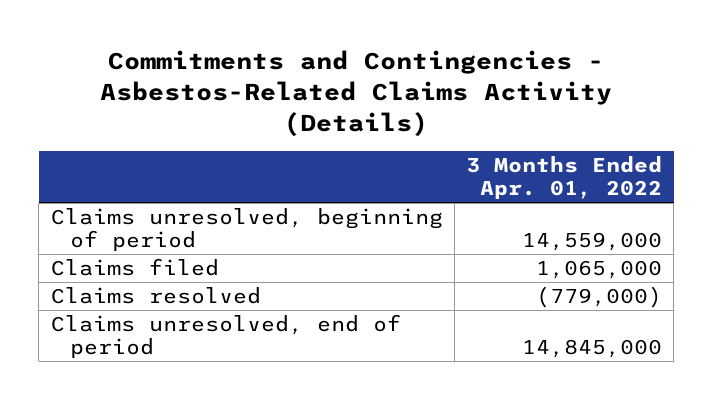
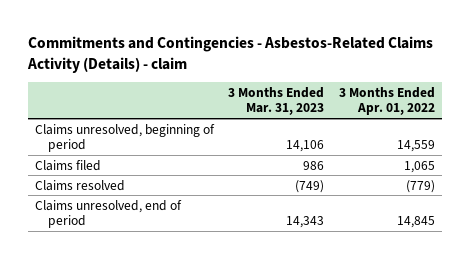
[100,50,613,137] Commitments and Contingencies - Asbestos-Related Claims Activity (Details) -> [26,36,433,74] Commitments and Contingencies - Asbestos-Related Claims Activity (Details) - claim
none -> [228,86,325,116] 3 Months Ended Mar. 31, 2023
[522,232,663,252] 14,559,000 -> [396,139,435,152] 14,559
[536,259,663,279] 1,065,000 -> [403,160,435,173] 1,065
[536,285,663,308] (779,000) -> [405,179,435,193] (779)
[522,339,663,359] 14,845,000 -> [396,215,435,228] 14,845

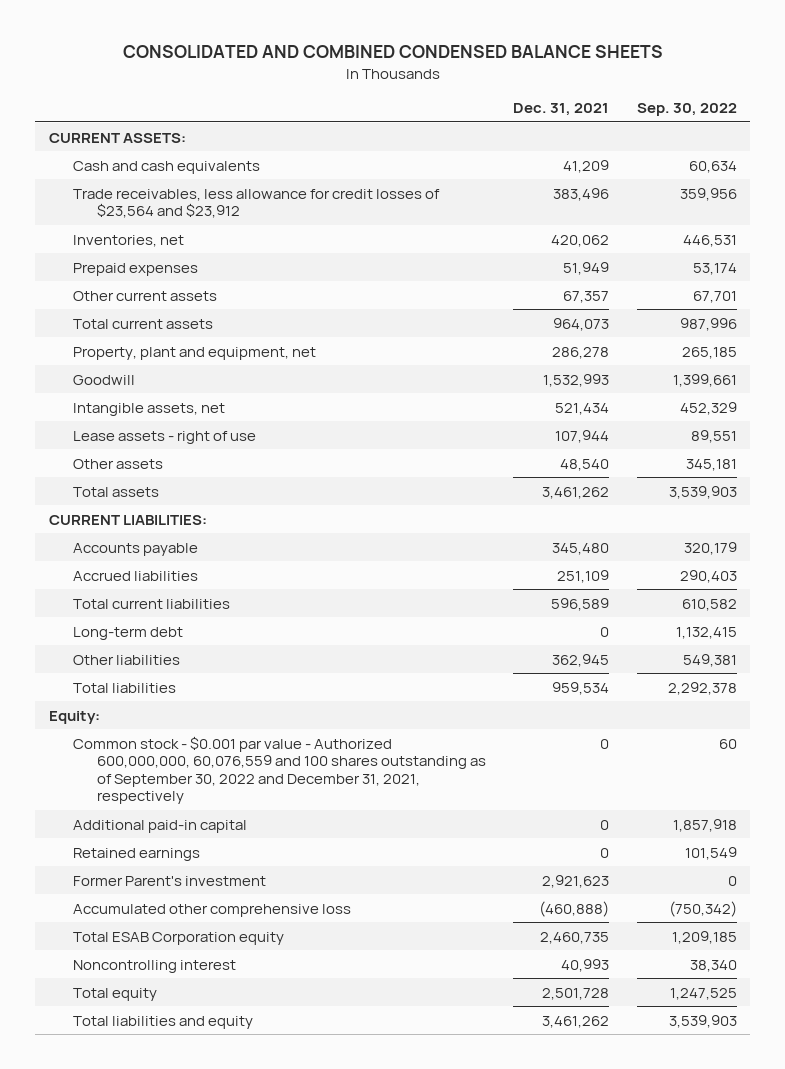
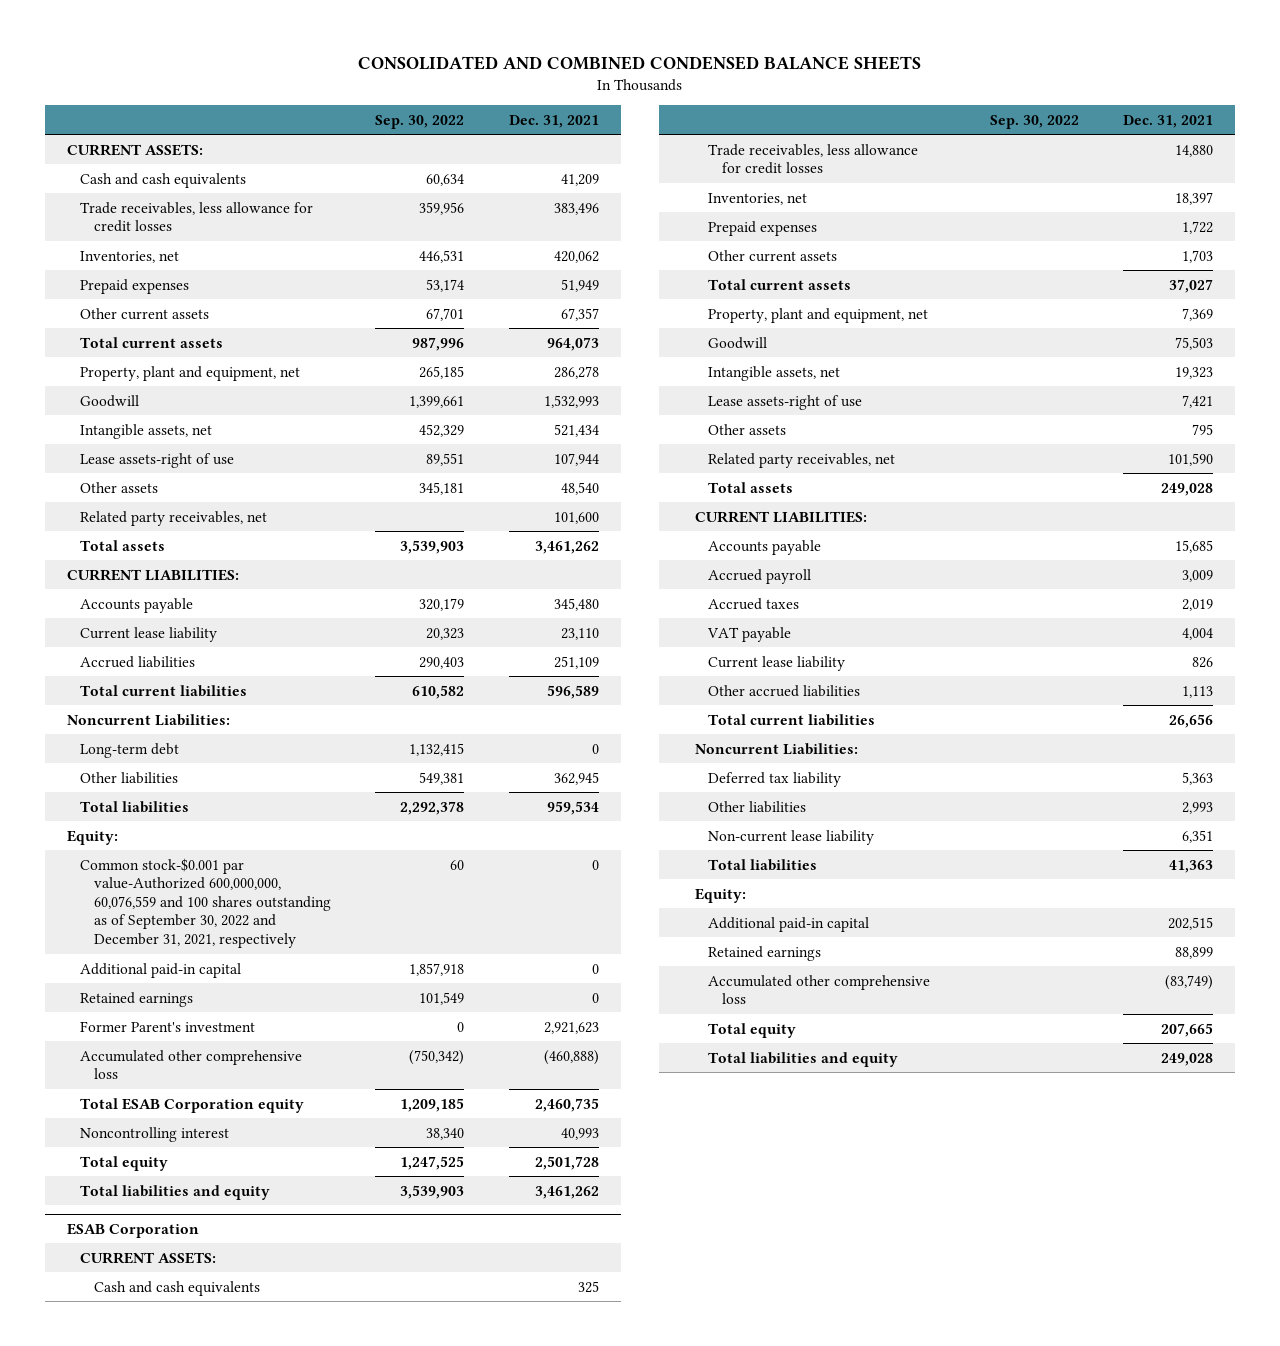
[72,188,440,219] Trade receivables, less allowance for credit losses of $23,564 and $23,912 -> [80,201,314,233] Trade receivables, less allowance for credit losses
[72,430,256,444] Lease assets - right of use -> [80,452,235,468] Lease assets-right of use
none -> [80,510,268,526] Related party receivables, net
none -> [80,626,218,642] Current lease liability
none -> [67,713,231,726] Noncurrent Liabilities:
[72,735,486,804] Common stock - $0.001 par value - Authorized 600,000,000, 60,076,559 and 100 shares outstanding as of September 30, 2022 and December 31, 2021, respectively -> [80,857,331,949] Common stock-$0.001 par value-Authorized 600,000,000, 60,076,559 and 100 shares outstanding as of September 30, 2022 and December 31, 2021, respectively
none -> [67,1222,200,1238] ESAB Corporation
none -> [80,1251,217,1264] CURRENT ASSETS:
none -> [93,1280,260,1296] Cash and cash equivalents
none -> [708,143,919,175] Trade receivables, less allowance for credit losses
none -> [708,192,808,205] Inventories, net
none -> [708,220,818,236] Prepaid expenses
none -> [708,249,838,262] Other current assets
none -> [708,278,852,290] Total current assets
none -> [708,307,929,323] Property, plant and equipment, net
none -> [708,336,768,349] Goodwill
none -> [708,365,841,381] Intangible assets, net
none -> [708,394,863,410] Lease assets-right of use
none -> [708,423,787,435] Other assets
none -> [708,452,896,468] Related party receivables, net
none -> [708,481,794,493] Total assets
none -> [694,510,867,523] CURRENT LIABILITIES:
none -> [708,539,822,555] Accounts payable
none -> [708,568,812,584] Accrued payroll
none -> [708,597,800,610] Accrued taxes
none -> [707,626,792,642] VAT payable
none -> [708,655,846,671] Current lease liability
none -> [708,684,861,697] Other accrued liabilities
none -> [708,713,876,726] Total current liabilities
none -> [694,742,858,755] Noncurrent Liabilities:
none -> [708,771,842,787] Deferred tax liability
none -> [708,800,807,813] Other liabilities
none -> [708,829,875,845] Non-current lease liability
none -> [708,858,818,871] Total liabilities
none -> [694,887,746,903] Equity:
none -> [708,916,870,932] Additional paid-in capital
none -> [708,945,822,961] Retained earnings
none -> [708,974,931,1005] Accumulated other comprehensive loss
none -> [708,1022,797,1038] Total equity
none -> [708,1051,899,1067] Total liabilities and equity

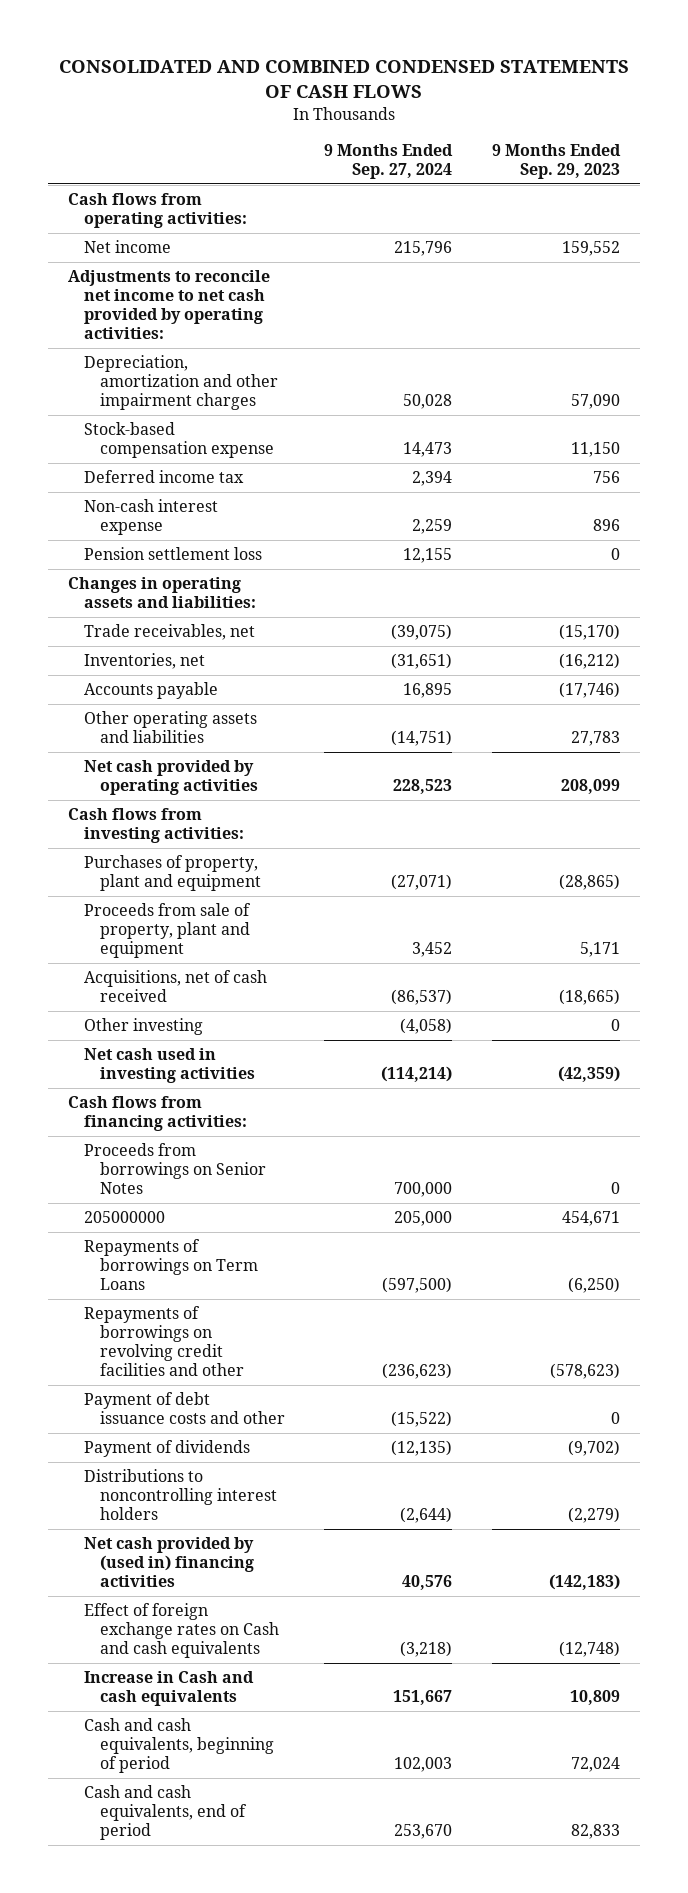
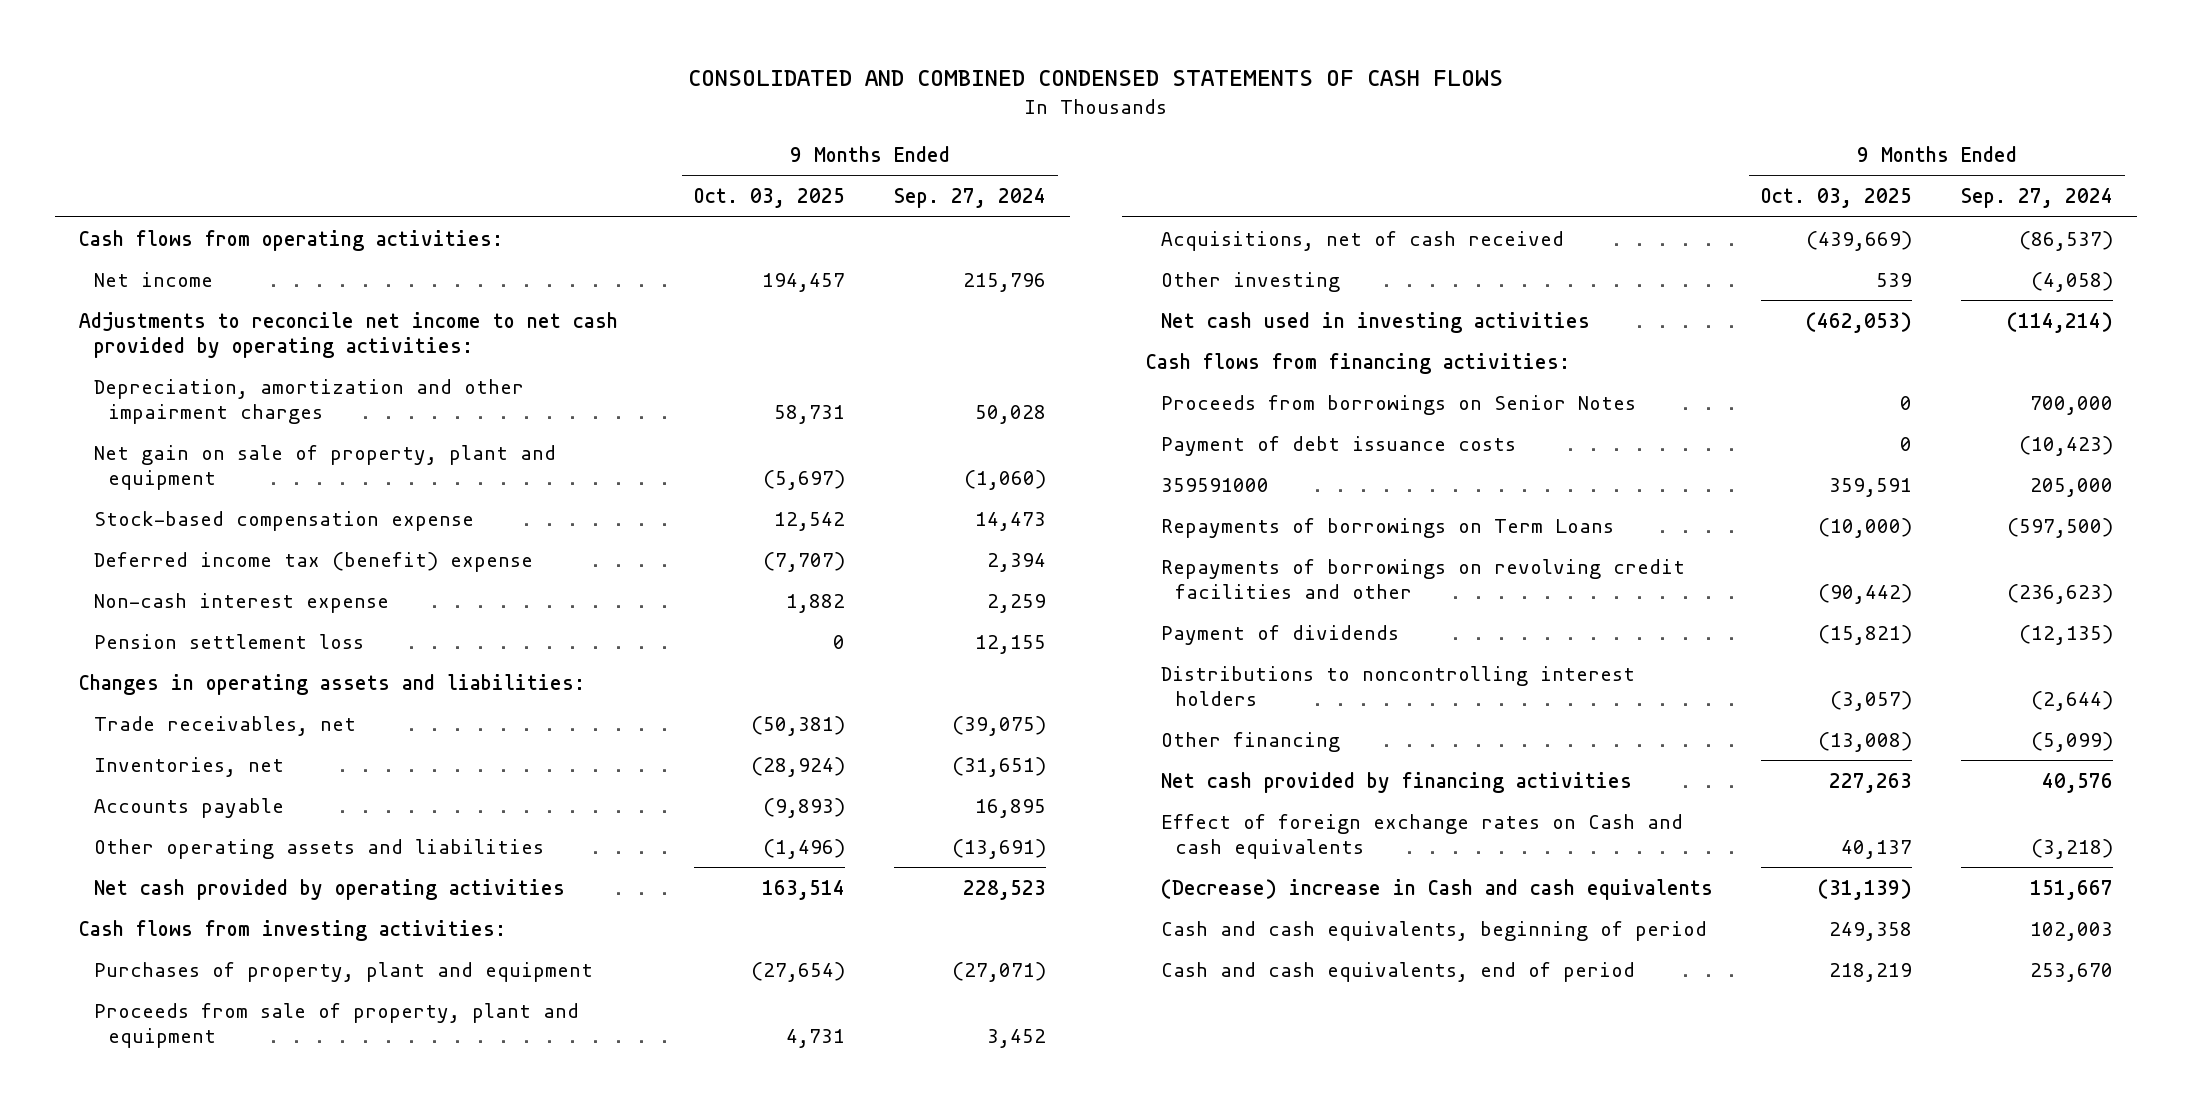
[491,143,621,179] 9 Months Ended Sep. 29, 2023 -> none
none -> [694,188,846,209] Oct. 03, 2025
none -> [93,444,556,490] Net gain on sale of property, plant and equipment
[83,470,244,484] Deferred income tax -> [93,551,533,572] Deferred income tax (benefit) expense
[391,730,453,747] (14,751) -> [951,838,1046,859] (13,691)
none -> [1160,435,1516,456] Payment of debt issuance costs
[83,1211,165,1224] 205000000 -> [1160,477,1269,492] 359591000
[83,1392,285,1425] Payment of debt issuance costs and other -> none
none -> [1160,731,1340,752] Other financing
[83,1537,254,1588] Net cash provided by (used in) financing activities -> [1160,771,1632,793] Net cash provided by financing activities
[83,1671,254,1707] Increase in Cash and cash equivalents -> [1160,878,1713,900] (Decrease) increase in Cash and cash equivalents

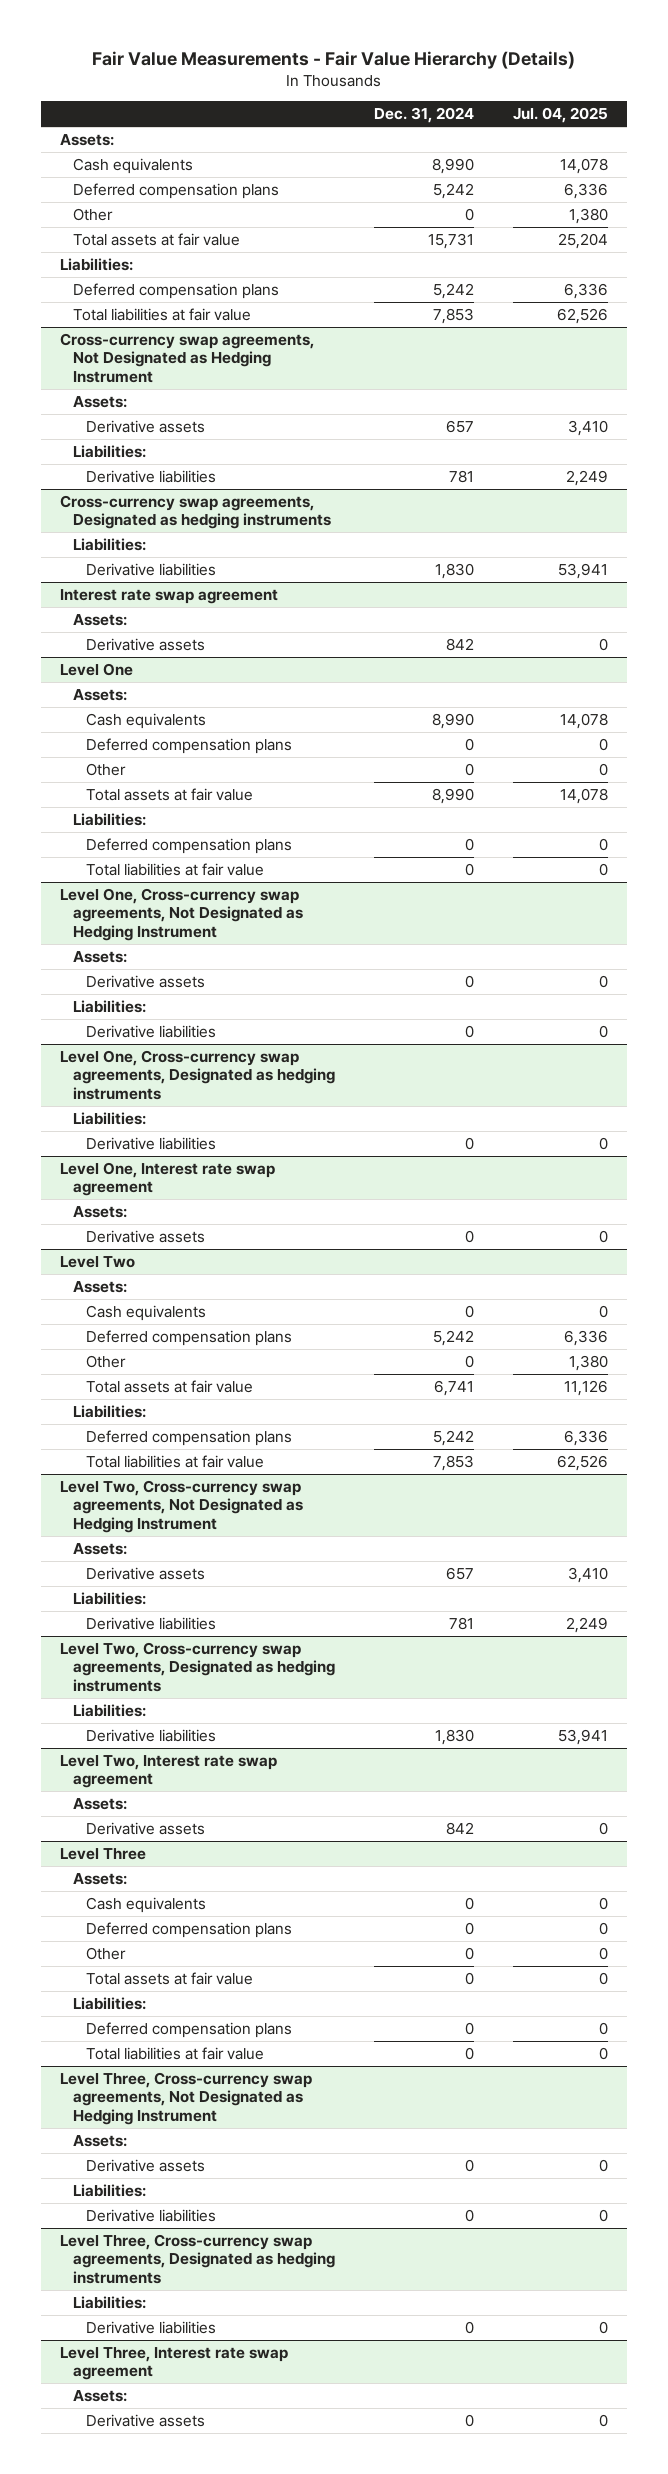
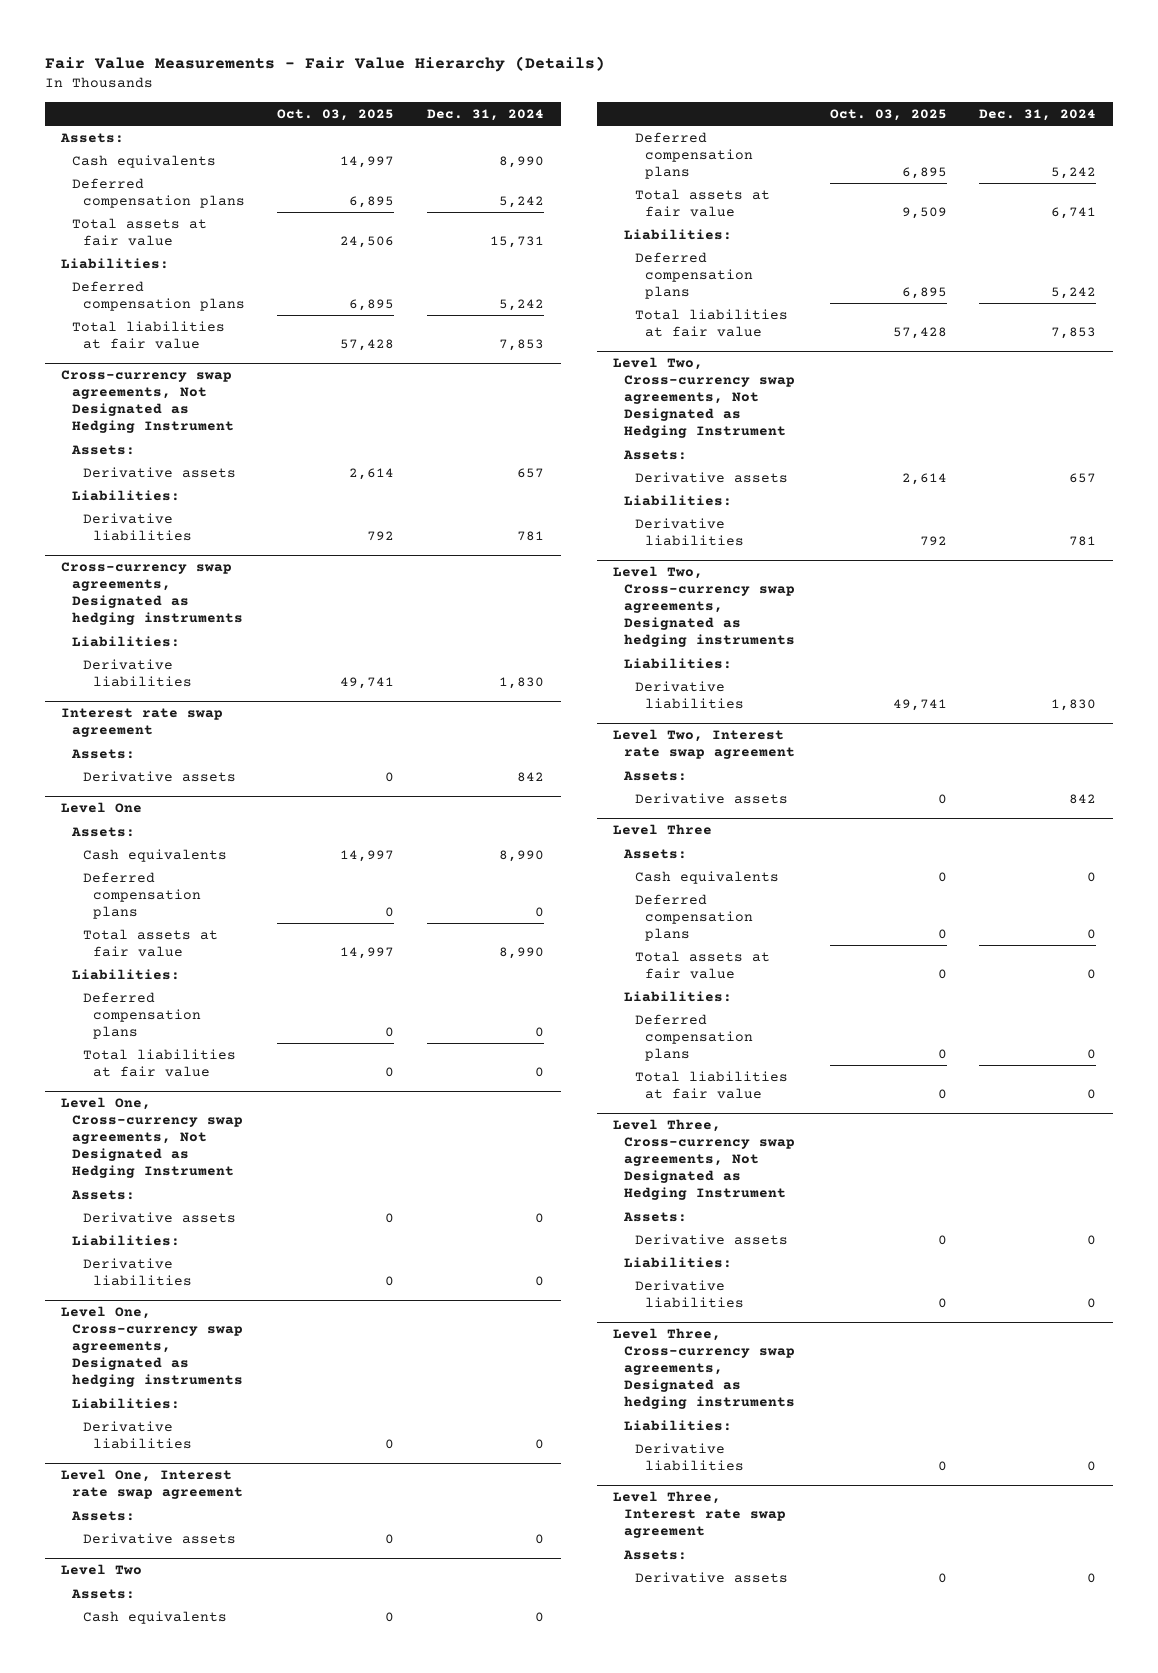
[512,107,608,124] Jul. 04, 2025 -> none
none -> [277,108,395,121] Oct. 03, 2025
[73,207,114,221] Other -> none
[85,762,126,776] Other -> none
[85,1354,126,1368] Other -> none
[85,1946,126,1960] Other -> none

